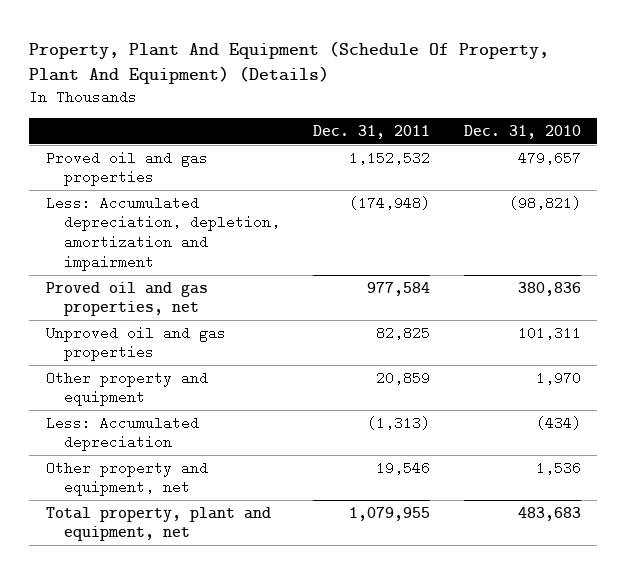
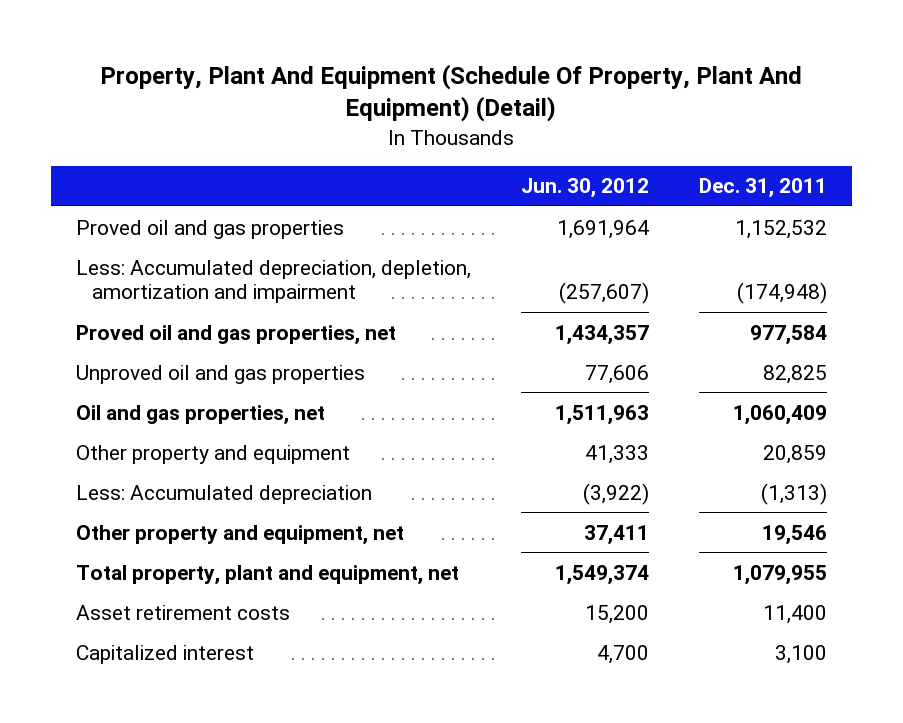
[29,40,550,84] Property, Plant And Equipment (Schedule Of Property, Plant And Equipment) (Details) -> [100,63,803,123] Property, Plant And Equipment (Schedule Of Property, Plant And Equipment) (Detail)
[463,125,581,140] Dec. 31, 2010 -> none
none -> [520,178,649,199] Jun. 30, 2012
none -> [76,404,326,425] Oil and gas properties, net
none -> [76,604,291,620] Asset retirement costs
none -> [76,644,255,664] Capitalized interest

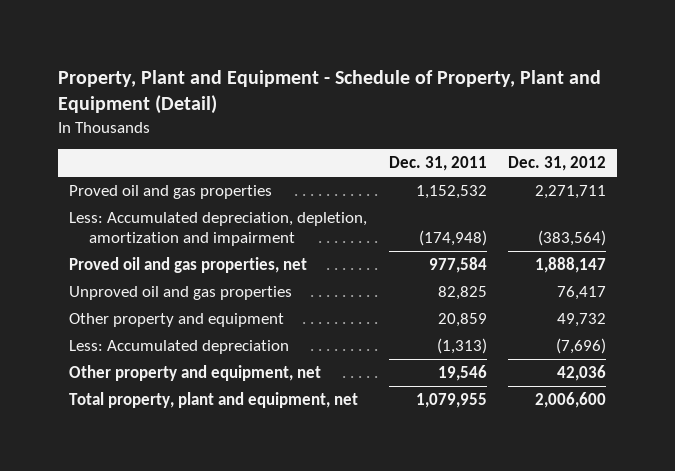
[100,63,803,123] Property, Plant And Equipment (Schedule Of Property, Plant And Equipment) (Detail) -> [57,69,601,114] Property, Plant and Equipment - Schedule of Property, Plant and Equipment (Detail)
[520,178,649,199] Jun. 30, 2012 -> none
none -> [508,156,607,172] Dec. 31, 2012
[76,404,326,425] Oil and gas properties, net -> none
[76,604,291,620] Asset retirement costs -> none
[76,644,255,664] Capitalized interest -> none

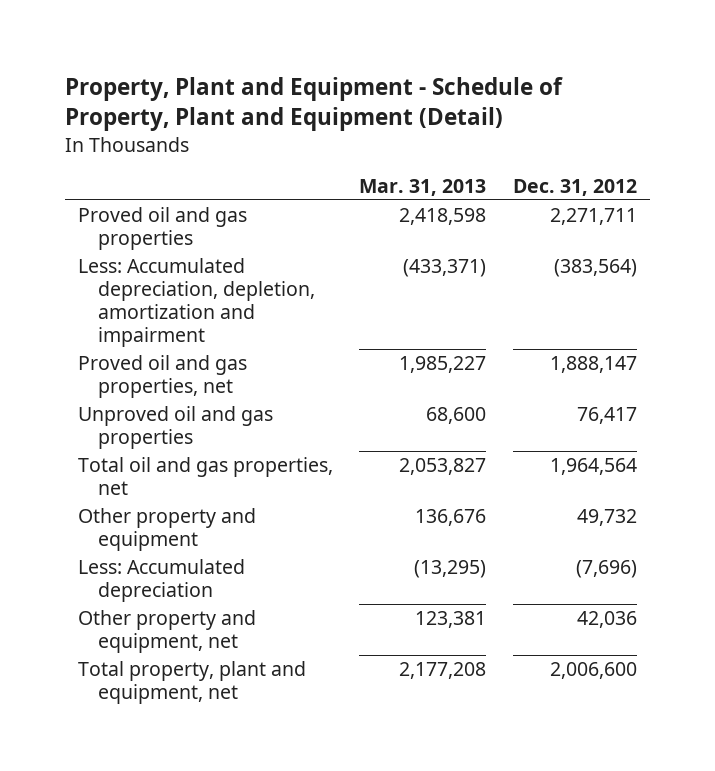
[388,156,487,172] Dec. 31, 2011 -> none
none -> [359,178,487,196] Mar. 31, 2013
none -> [78,457,334,496] Total oil and gas properties, net

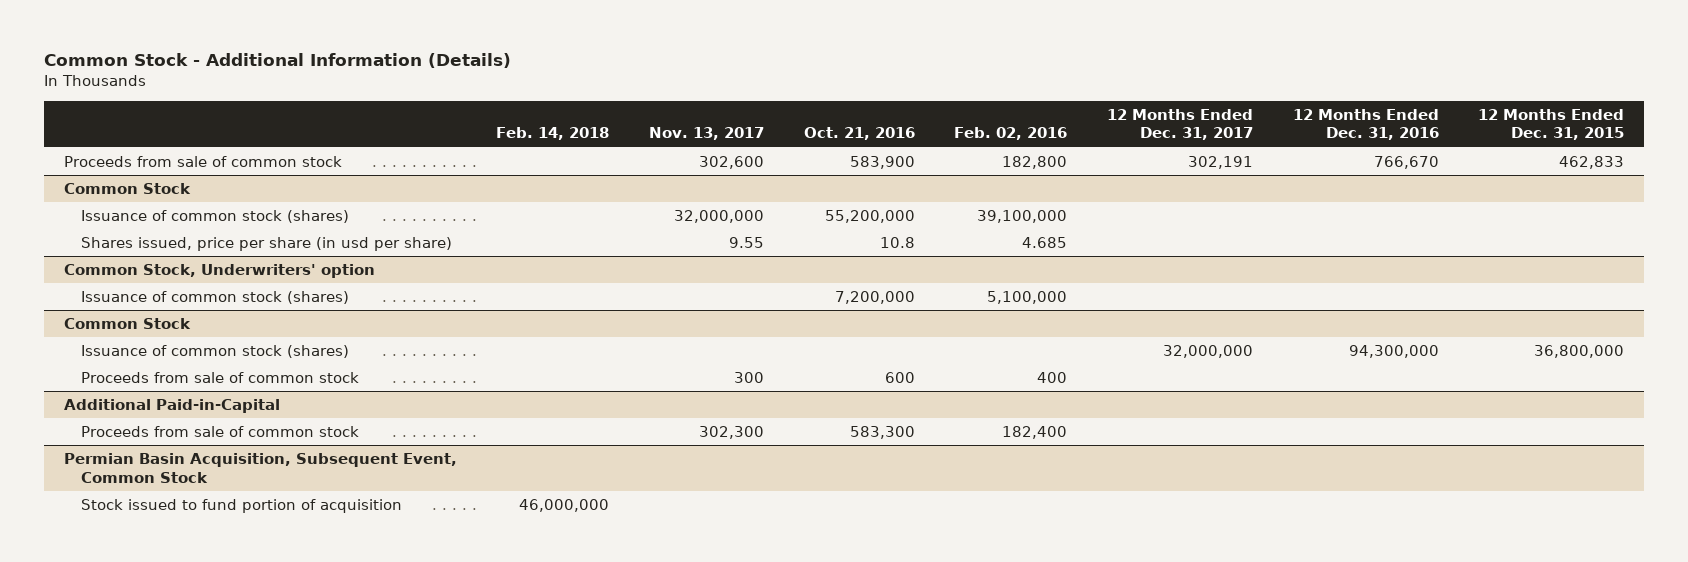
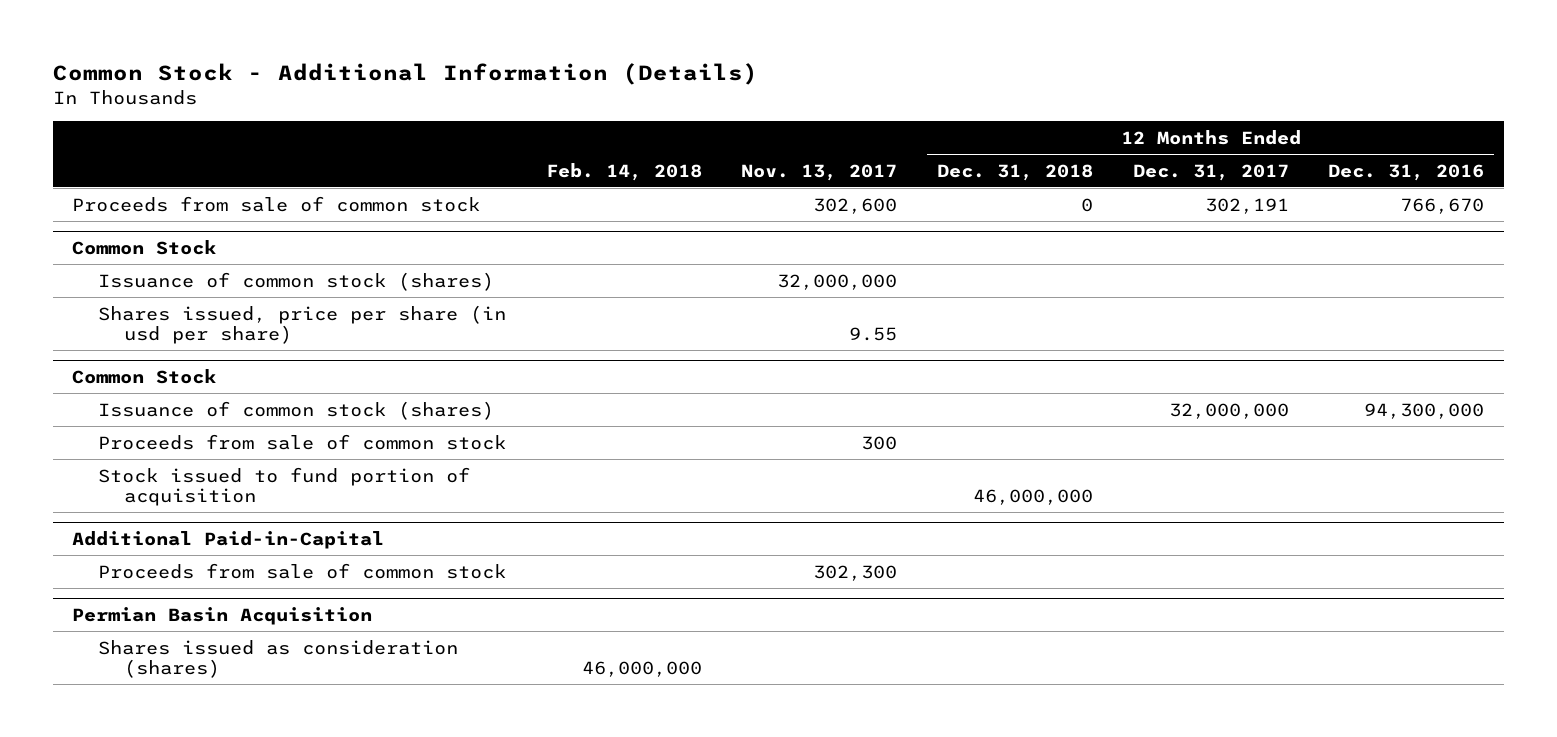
[803,127,915,141] Oct. 21, 2016 -> none
[954,127,1068,141] Feb. 02, 2016 -> none
[1478,108,1625,141] 12 Months Ended Dec. 31, 2015 -> none
none -> [936,163,1093,181] Dec. 31, 2018
[63,263,375,278] Common Stock, Underwriters' option -> none
[81,290,350,304] Issuance of common stock (shares) -> none
none -> [97,466,470,506] Stock issued to fund portion of acquisition
[63,452,457,483] Permian Basin Acquisition, Subsequent Event, Common Stock -> none
[81,498,403,513] Stock issued to fund portion of acquisition -> none
none -> [72,606,373,625] Permian Basin Acquisition
none -> [97,639,458,678] Shares issued as consideration (shares)

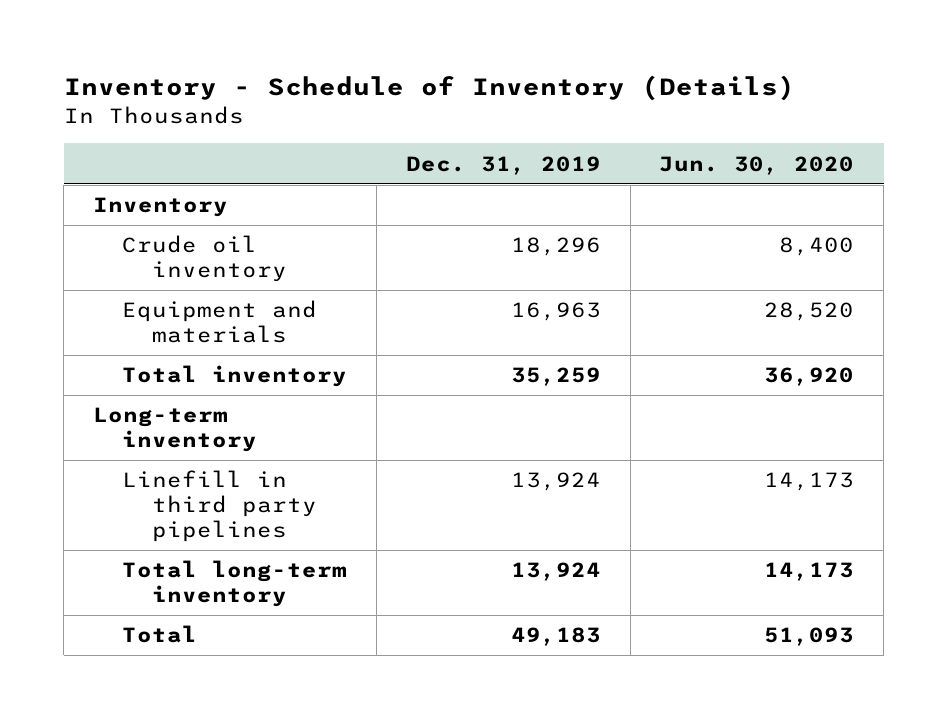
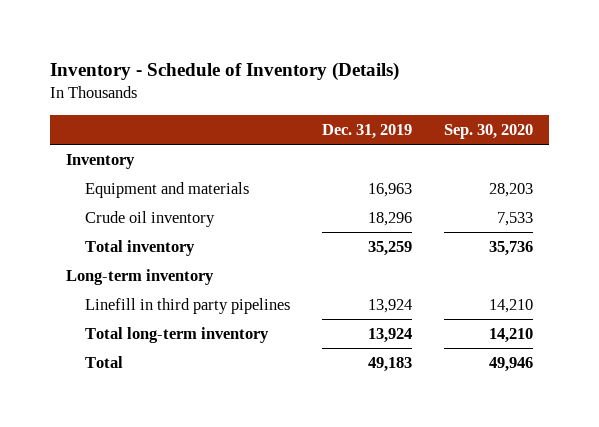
[659,155,855,175] Jun. 30, 2020 -> none
none -> [443,124,533,140] Sep. 30, 2020
[122,235,288,283] Crude oil inventory -> [85,211,216,228] Crude oil inventory

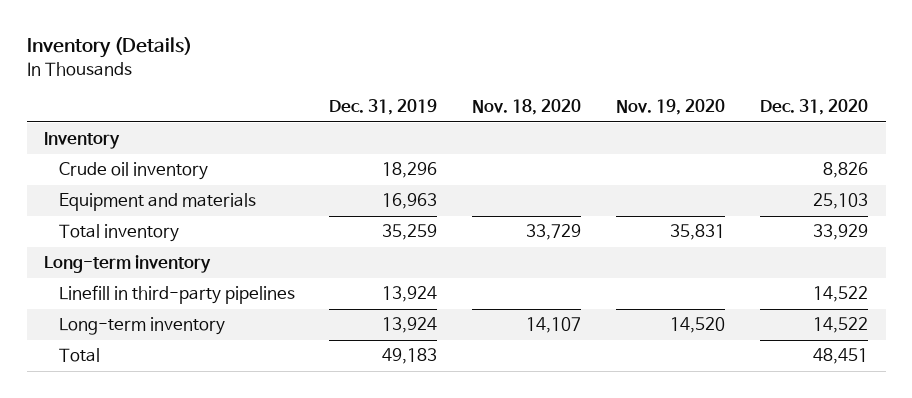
[50,62,400,82] Inventory - Schedule of Inventory (Details) -> [26,37,192,59] Inventory (Details)
[443,124,533,140] Sep. 30, 2020 -> none
none -> [472,99,582,116] Nov. 18, 2020
none -> [616,99,726,116] Nov. 19, 2020
none -> [760,99,869,116] Dec. 31, 2020
[85,182,250,199] Equipment and materials -> [58,193,256,212] Equipment and materials
[85,298,291,315] Linefill in third party pipelines -> [58,285,295,305] Linefill in third-party pipelines
[85,327,270,344] Total long-term inventory -> [58,317,225,336] Long-term inventory

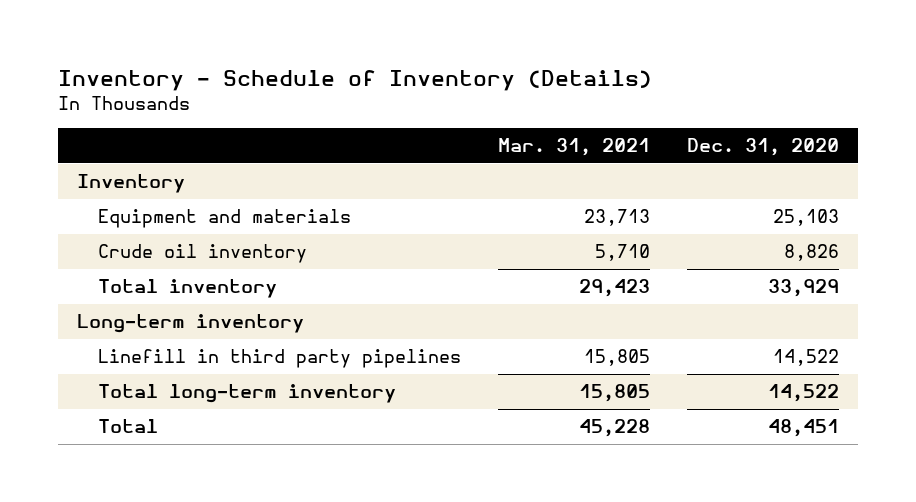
[26,37,192,59] Inventory (Details) -> [58,70,653,92] Inventory - Schedule of Inventory (Details)
[329,99,438,116] Dec. 31, 2019 -> none
[472,99,582,116] Nov. 18, 2020 -> none
[616,99,726,116] Nov. 19, 2020 -> none
none -> [497,138,650,157] Mar. 31, 2021
[58,162,208,181] Crude oil inventory -> [97,244,307,264] Crude oil inventory
[58,285,295,305] Linefill in third-party pipelines -> [97,349,461,369] Linefill in third party pipelines
[58,317,225,336] Long-term inventory -> [97,384,396,404] Total long-term inventory

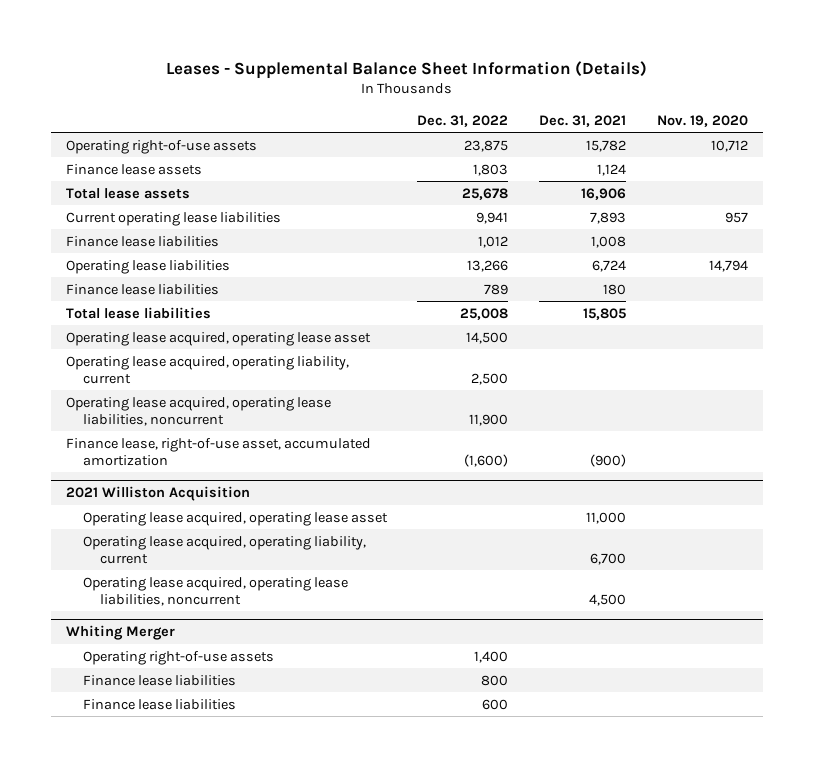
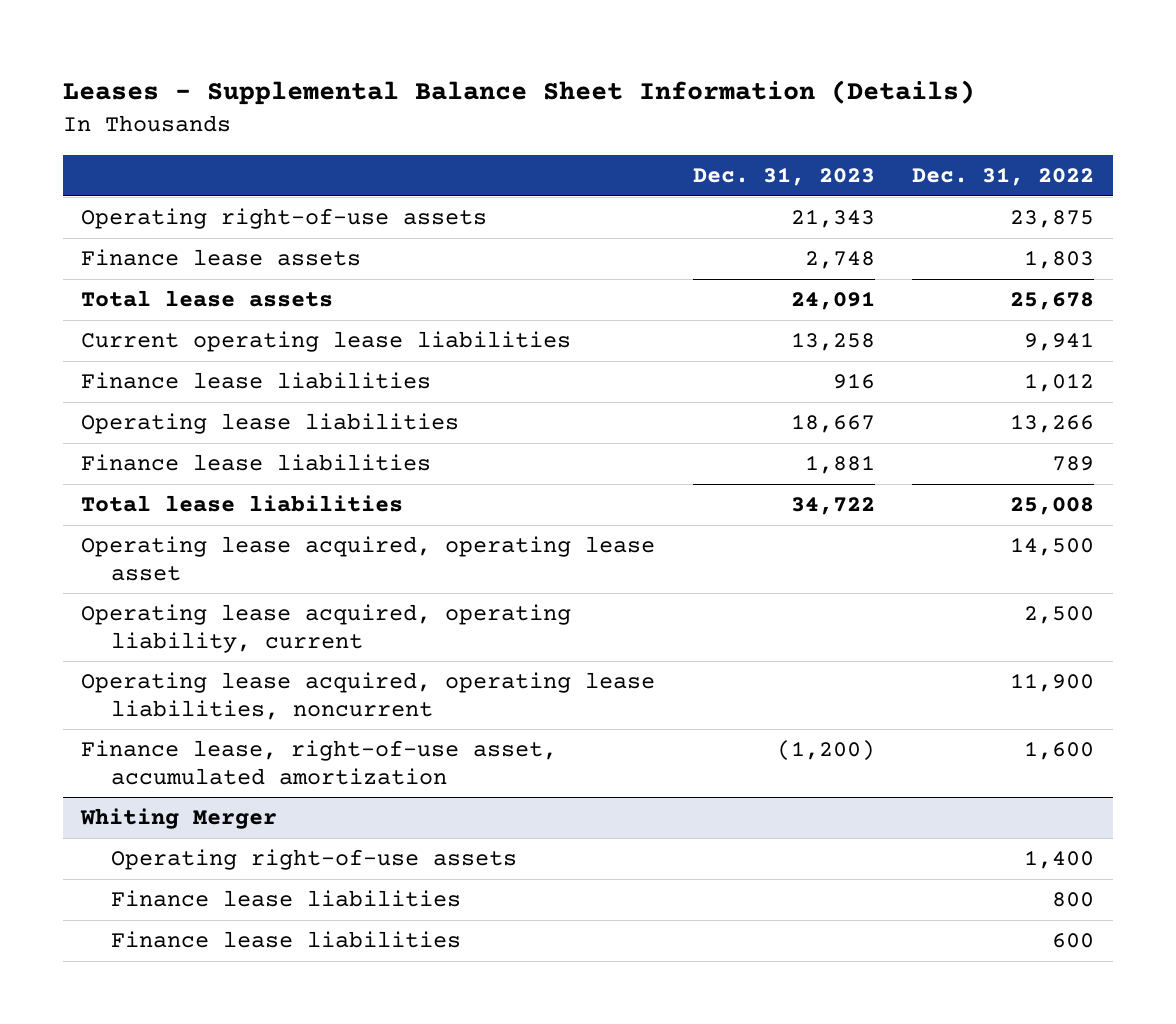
[538,114,626,127] Dec. 31, 2021 -> none
[656,114,748,127] Nov. 19, 2020 -> none
none -> [692,167,875,187] Dec. 31, 2023
[66,486,251,502] 2021 Williston Acquisition -> none
[82,511,388,526] Operating lease acquired, operating lease asset -> none
[82,535,366,564] Operating lease acquired, operating liability, current -> none
[82,576,348,606] Operating lease acquired, operating lease liabilities, noncurrent -> none
[464,453,509,467] (1,600) -> [1024,741,1095,761] 1,600

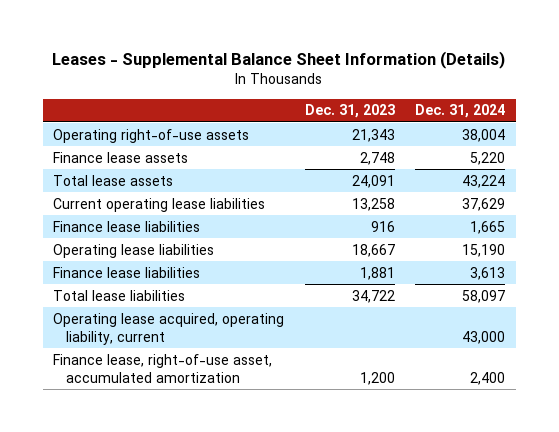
[912,167,1095,187] Dec. 31, 2022 -> none
none -> [415,104,506,119] Dec. 31, 2024
[81,536,656,581] Operating lease acquired, operating lease asset -> none
[81,672,656,720] Operating lease acquired, operating lease liabilities, noncurrent -> none
[80,808,278,830] Whiting Merger -> none
[110,849,517,871] Operating right-of-use assets -> none
[110,890,461,908] Finance lease liabilities -> none
[110,931,461,949] Finance lease liabilities -> none
[776,740,875,762] (1,200) -> [359,371,395,385] 1,200

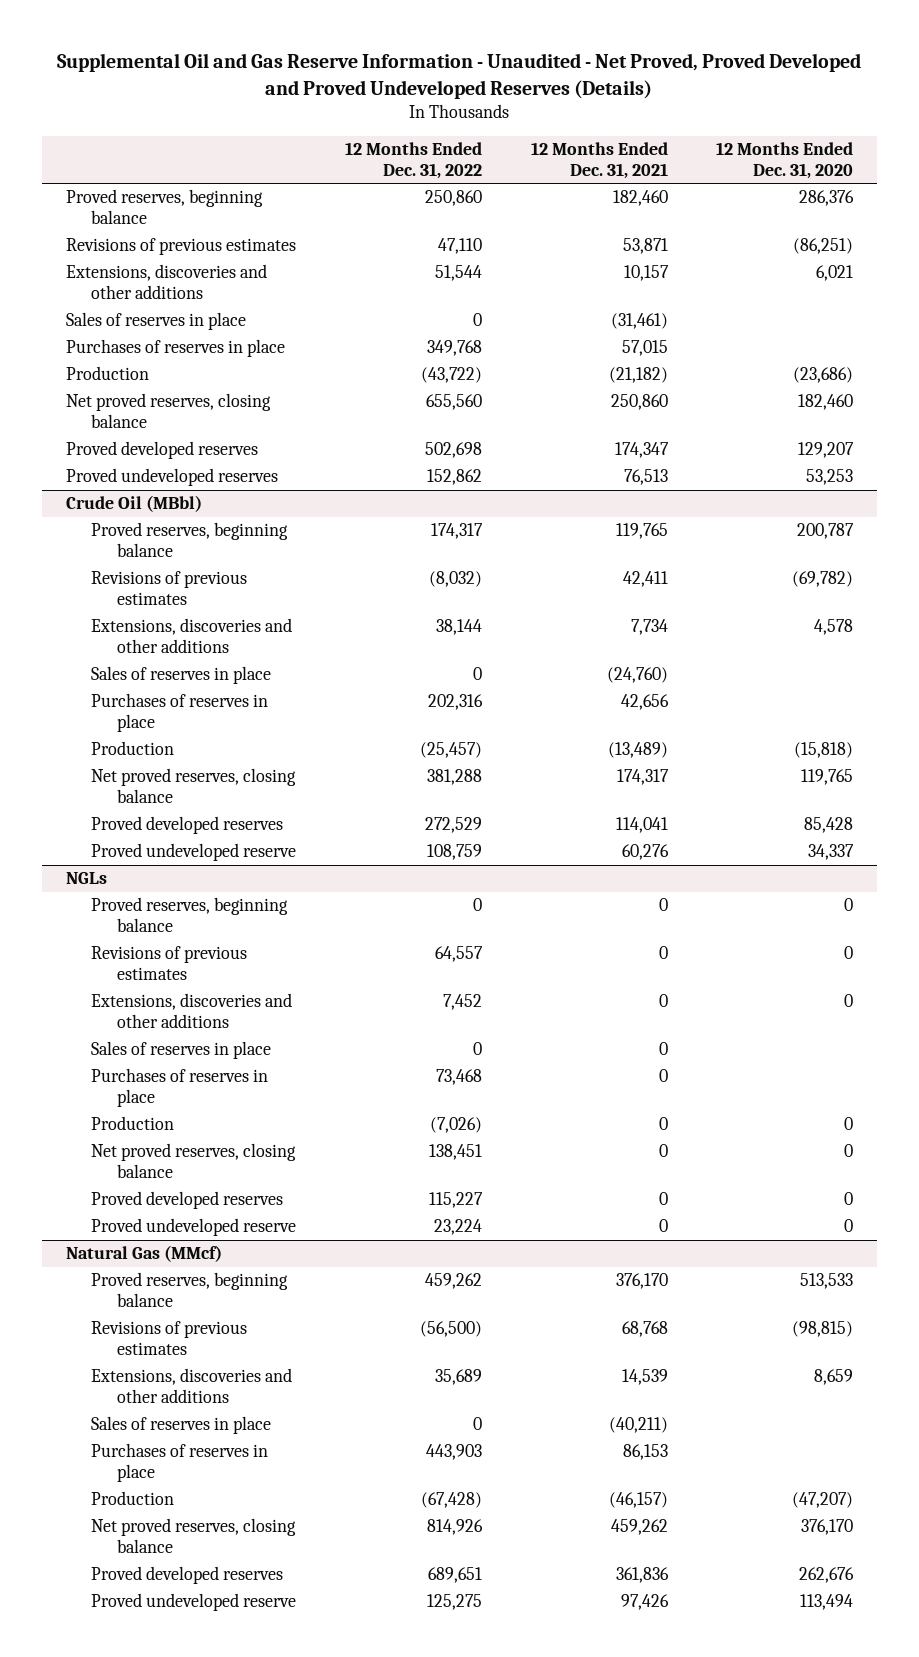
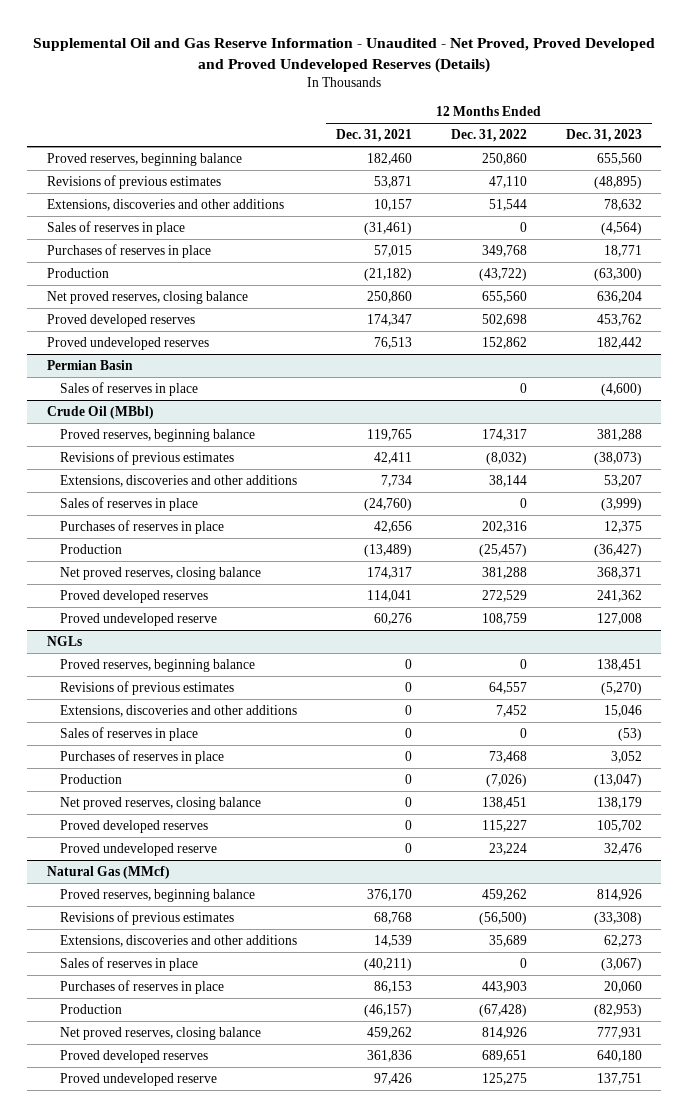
[716,142,854,179] 12 Months Ended Dec. 31, 2020 -> none
none -> [565,129,642,143] Dec. 31, 2023
none -> [46,359,133,370] Permian Basin
none -> [59,381,198,396] Sales of reserves in place

